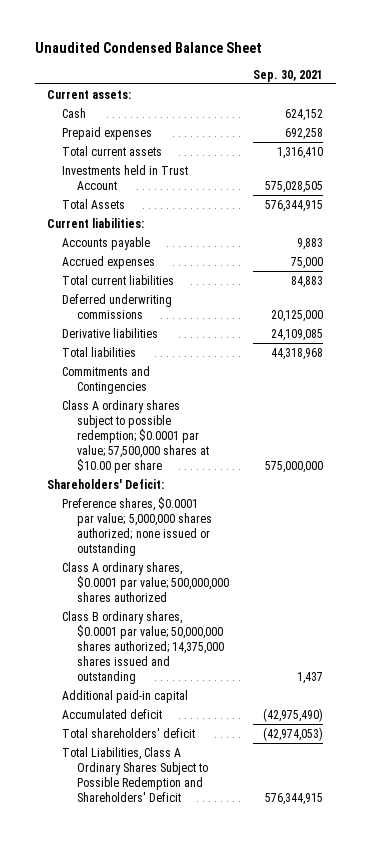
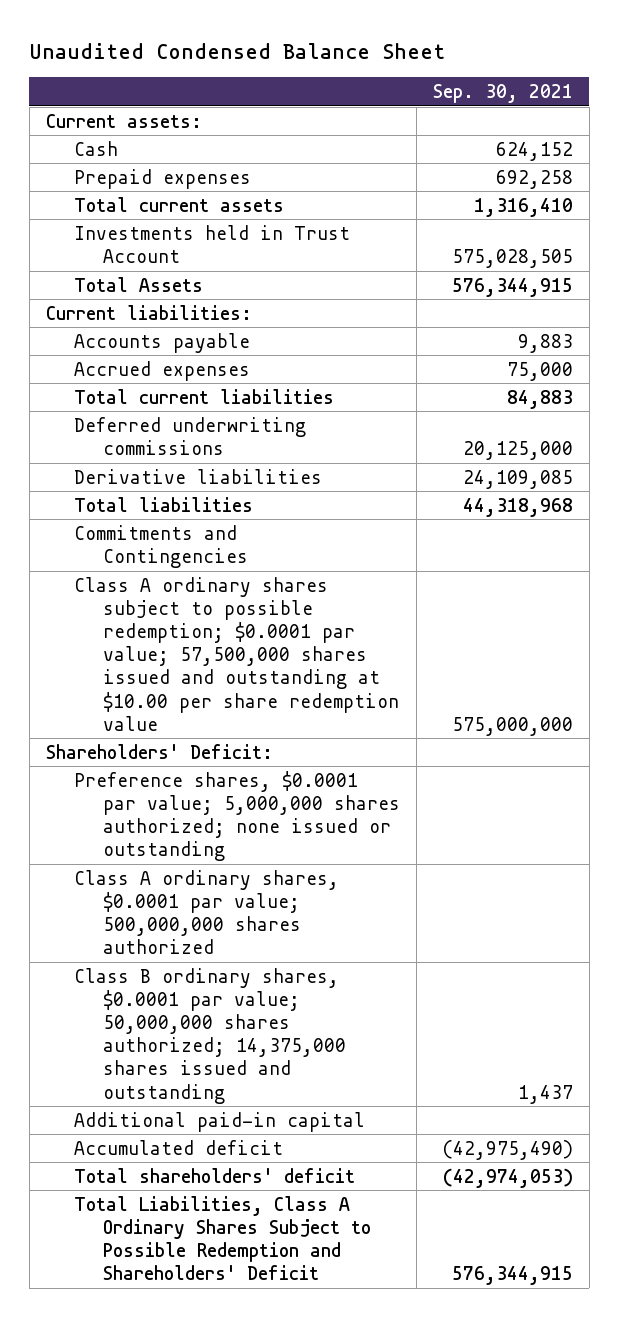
[61,399,209,473] Class A ordinary shares subject to possible redemption; $0.0001 par value; 57,500,000 shares at $10.00 per share -> [74,576,399,731] Class A ordinary shares subject to possible redemption; $0.0001 par value; 57,500,000 shares issued and outstanding at $10.00 per share redemption value

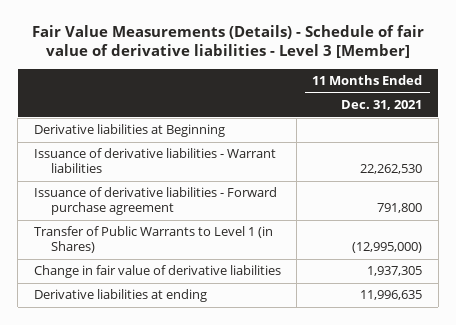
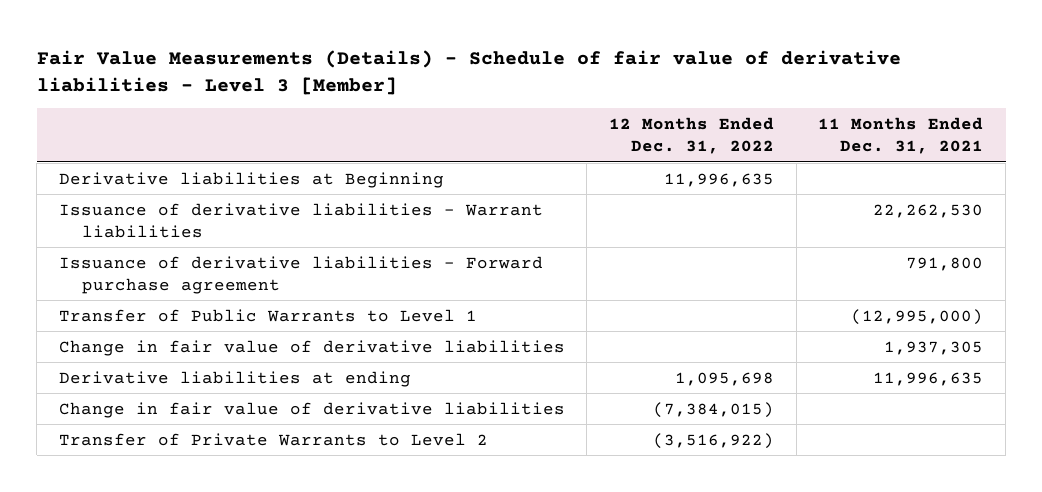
none -> [609,116,775,155] 12 Months Ended Dec. 31, 2022
[33,226,273,253] Transfer of Public Warrants to Level 1 (in Shares) -> [58,308,477,322] Transfer of Public Warrants to Level 1
none -> [58,401,565,418] Change in fair value of derivative liabilities
none -> [58,432,488,446] Transfer of Private Warrants to Level 2

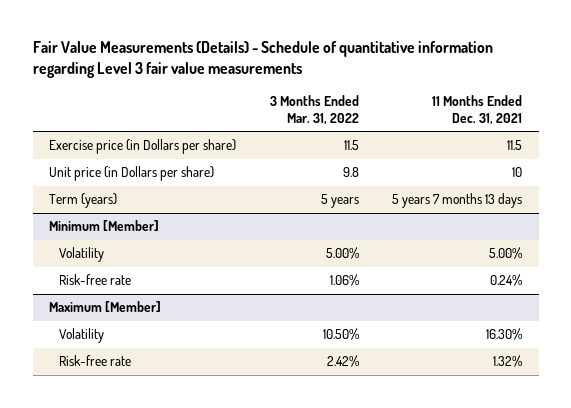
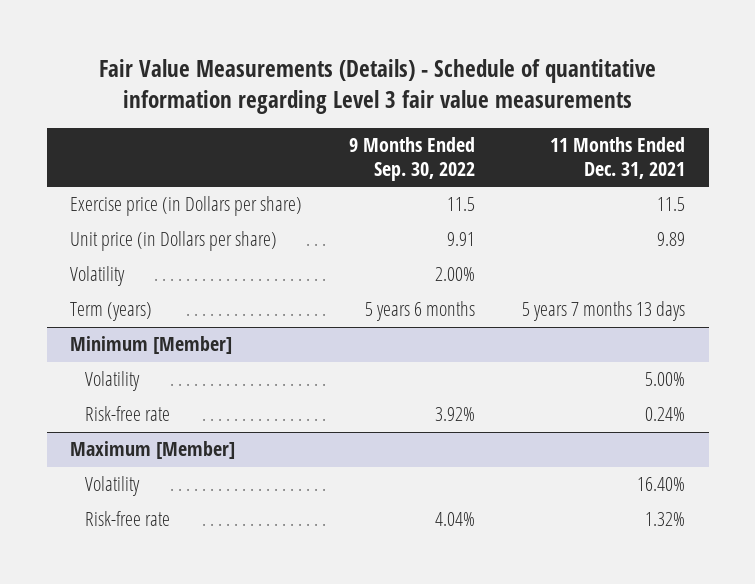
[269,95,359,125] 3 Months Ended Mar. 31, 2022 -> none
none -> [349,137,476,181] 9 Months Ended Sep. 30, 2022
[511,167,522,178] 10 -> [657,232,686,247] 9.89
none -> [70,266,126,287] Volatility
[485,328,522,341] 16.30% -> [637,477,686,492] 16.40%

